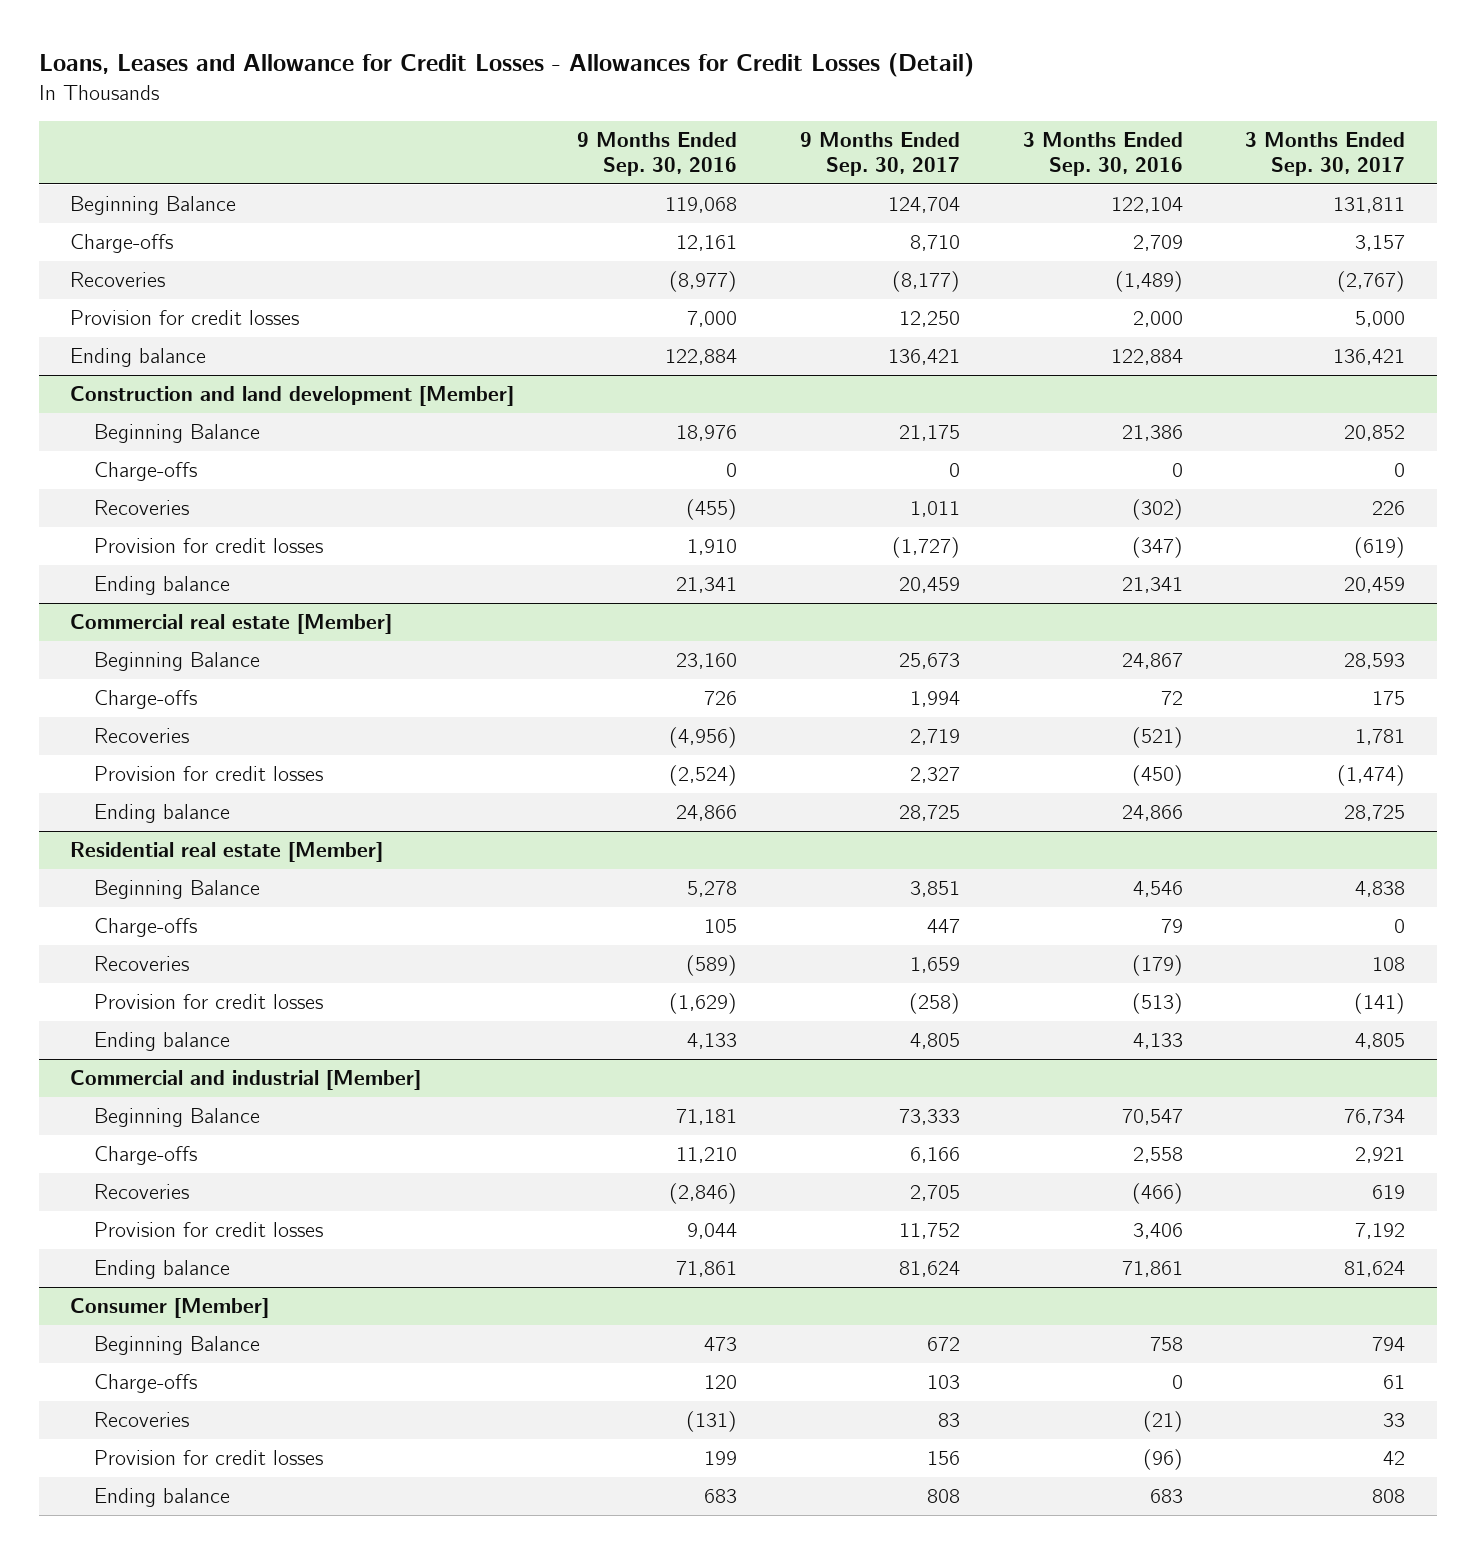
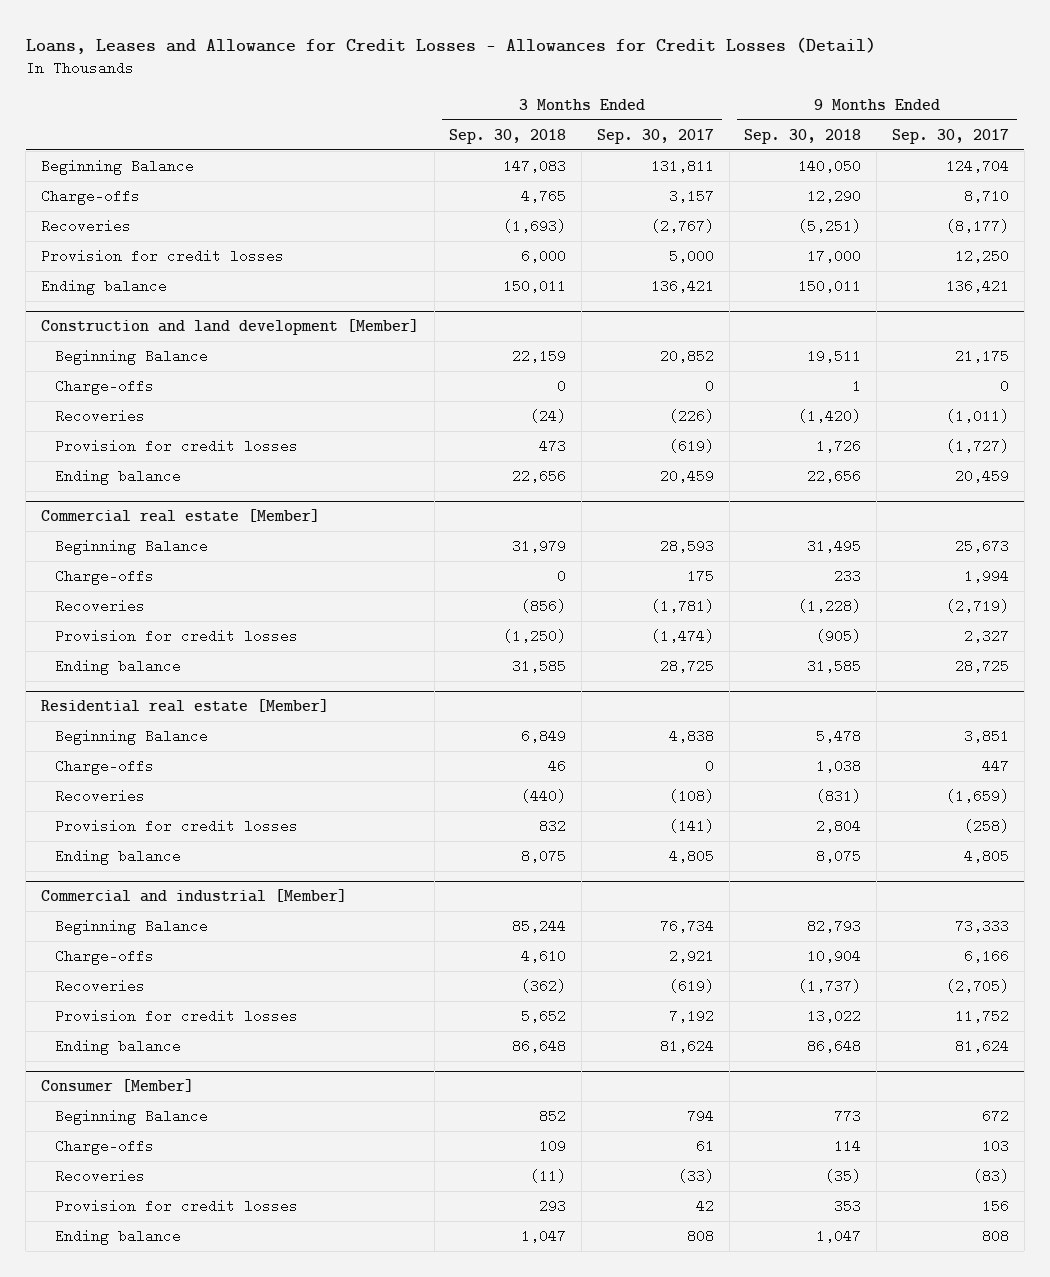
[577,131,738,176] 9 Months Ended Sep. 30, 2016 -> none
[1022,131,1183,176] 3 Months Ended Sep. 30, 2016 -> none
none -> [449,128,567,144] Sep. 30, 2018
none -> [744,128,862,144] Sep. 30, 2018
[909,501,960,518] 1,011 -> [945,408,1009,423] (1,011)
[1372,501,1406,516] 226 -> [668,408,714,423] (226)
[909,729,960,746] 2,719 -> [945,598,1009,613] (2,719)
[1355,729,1406,746] 1,781 -> [650,598,714,613] (1,781)
[909,957,960,974] 1,659 -> [945,788,1009,803] (1,659)
[1372,957,1406,972] 108 -> [668,788,714,803] (108)
[909,1185,960,1202] 2,705 -> [945,978,1009,993] (2,705)
[1372,1185,1406,1200] 619 -> [668,978,714,993] (619)
[937,1413,960,1428] 83 -> [972,1168,1009,1183] (83)
[1383,1413,1406,1428] 33 -> [677,1168,714,1183] (33)

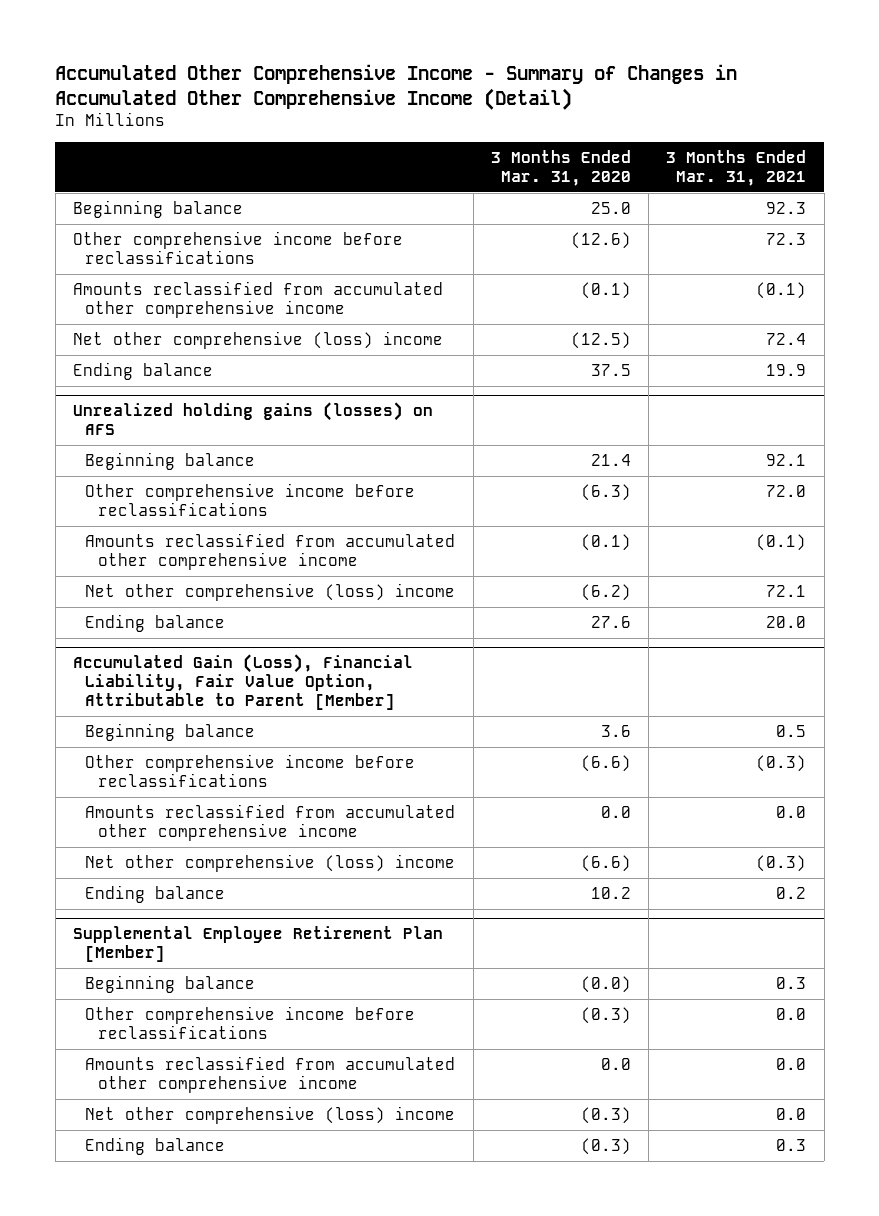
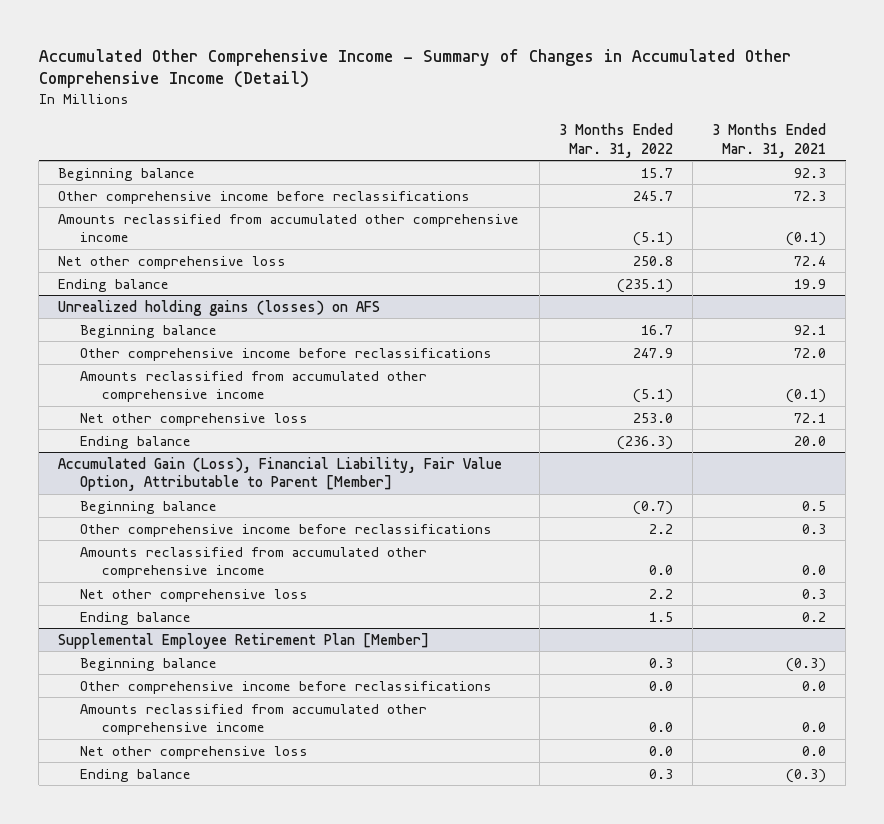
[490,149,631,186] 3 Months Ended Mar. 31, 2020 -> none
none -> [558,123,673,158] 3 Months Ended Mar. 31, 2022
[72,330,443,349] Net other comprehensive (loss) income -> [58,255,287,269] Net other comprehensive loss
[85,582,456,601] Net other comprehensive (loss) income -> [80,412,309,426] Net other comprehensive loss
[756,754,807,772] (0.3) -> [801,523,826,534] 0.3
[85,853,456,872] Net other comprehensive (loss) income -> [80,588,309,602] Net other comprehensive loss
[756,854,807,872] (0.3) -> [801,588,826,599] 0.3
[776,976,807,989] 0.3 -> [785,657,826,672] (0.3)
[85,1105,456,1124] Net other comprehensive (loss) income -> [80,745,309,759] Net other comprehensive loss
[776,1138,807,1151] 0.3 -> [785,768,826,783] (0.3)

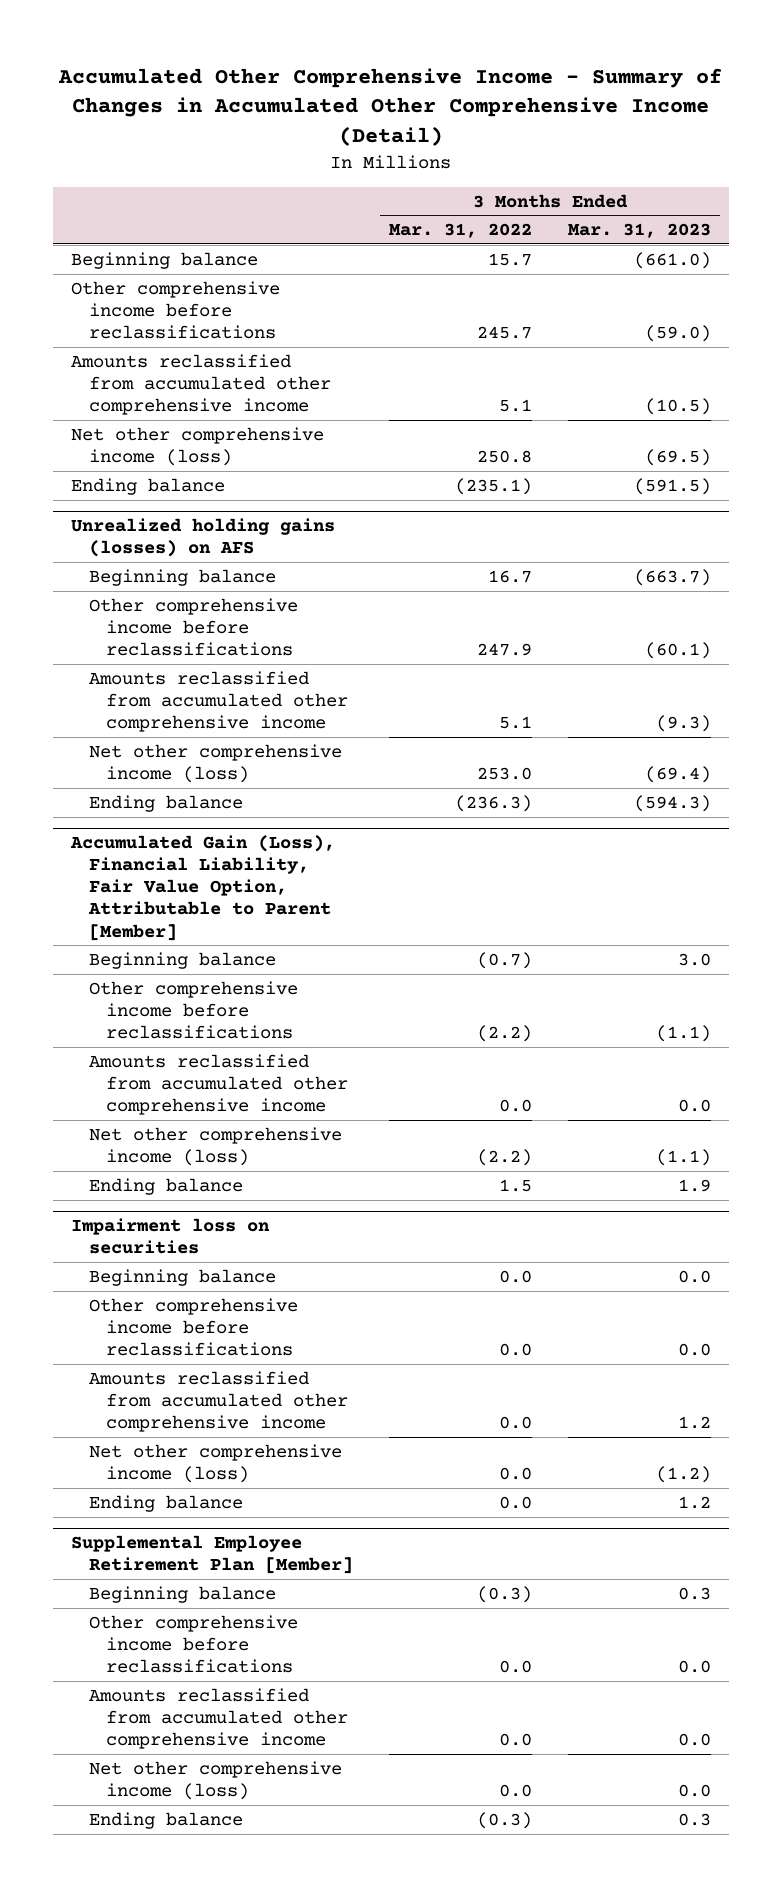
[711,123,826,158] 3 Months Ended Mar. 31, 2021 -> none
none -> [567,223,711,239] Mar. 31, 2023
[632,232,673,247] (5.1) -> [498,399,532,413] 5.1
[58,255,287,269] Net other comprehensive loss -> [70,426,324,466] Net other comprehensive income (loss)
[632,389,673,404] (5.1) -> [498,716,532,730] 5.1
[80,412,309,426] Net other comprehensive loss -> [88,743,342,783] Net other comprehensive income (loss)
[648,523,673,534] 2.2 -> [476,1025,532,1043] (2.2)
[80,588,309,602] Net other comprehensive loss -> [88,1126,342,1166] Net other comprehensive income (loss)
[648,588,673,599] 2.2 -> [476,1148,532,1166] (2.2)
none -> [70,1217,270,1255] Impairment loss on securities
none -> [88,1268,276,1286] Beginning balance
none -> [88,1297,298,1357] Other comprehensive income before reclassifications
none -> [88,1370,349,1433] Amounts reclassified from accumulated other comprehensive income
none -> [88,1443,342,1483] Net other comprehensive income (loss)
none -> [88,1494,243,1512] Ending balance
[648,657,673,668] 0.3 -> [476,1585,532,1603] (0.3)
[80,745,309,759] Net other comprehensive loss -> [88,1760,342,1800] Net other comprehensive income (loss)
[648,768,673,779] 0.3 -> [476,1811,532,1829] (0.3)

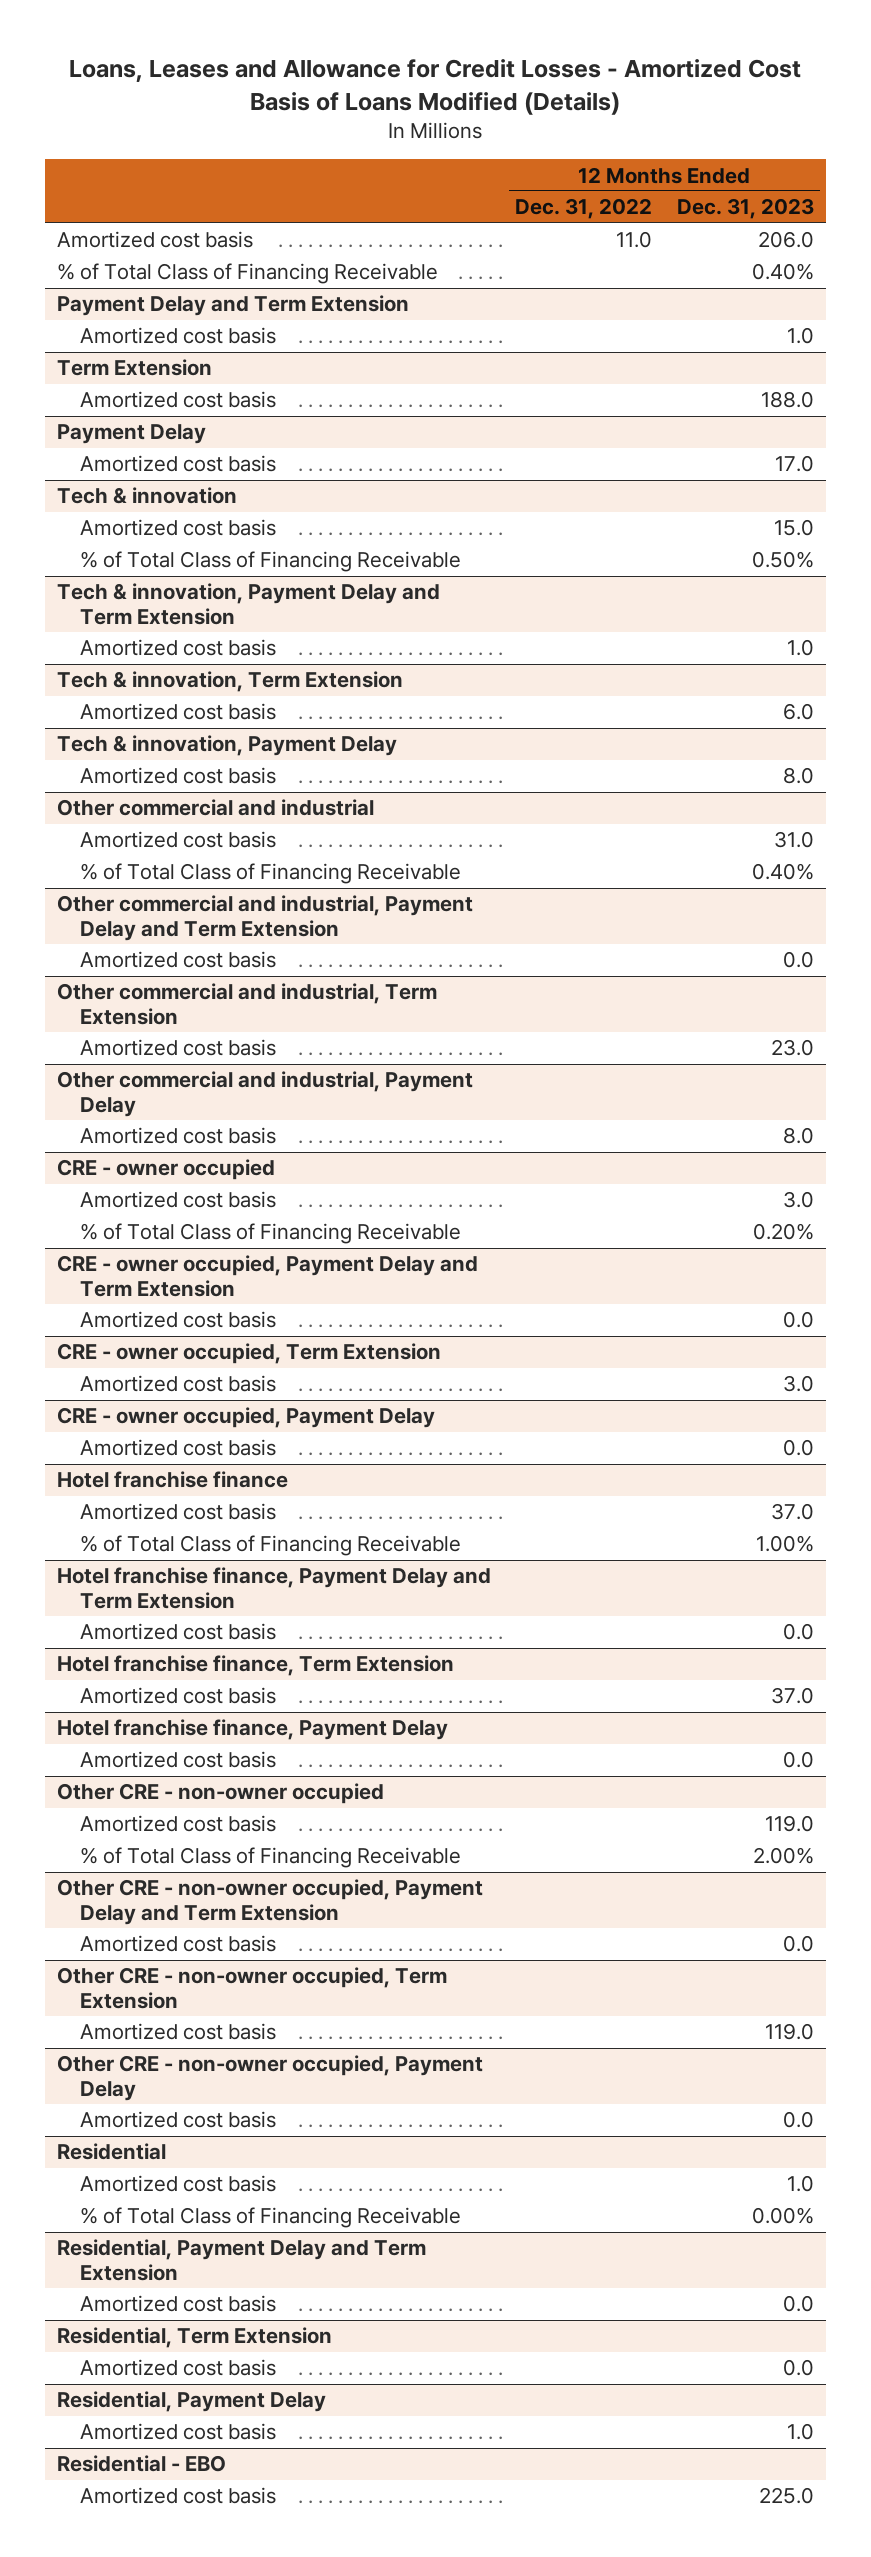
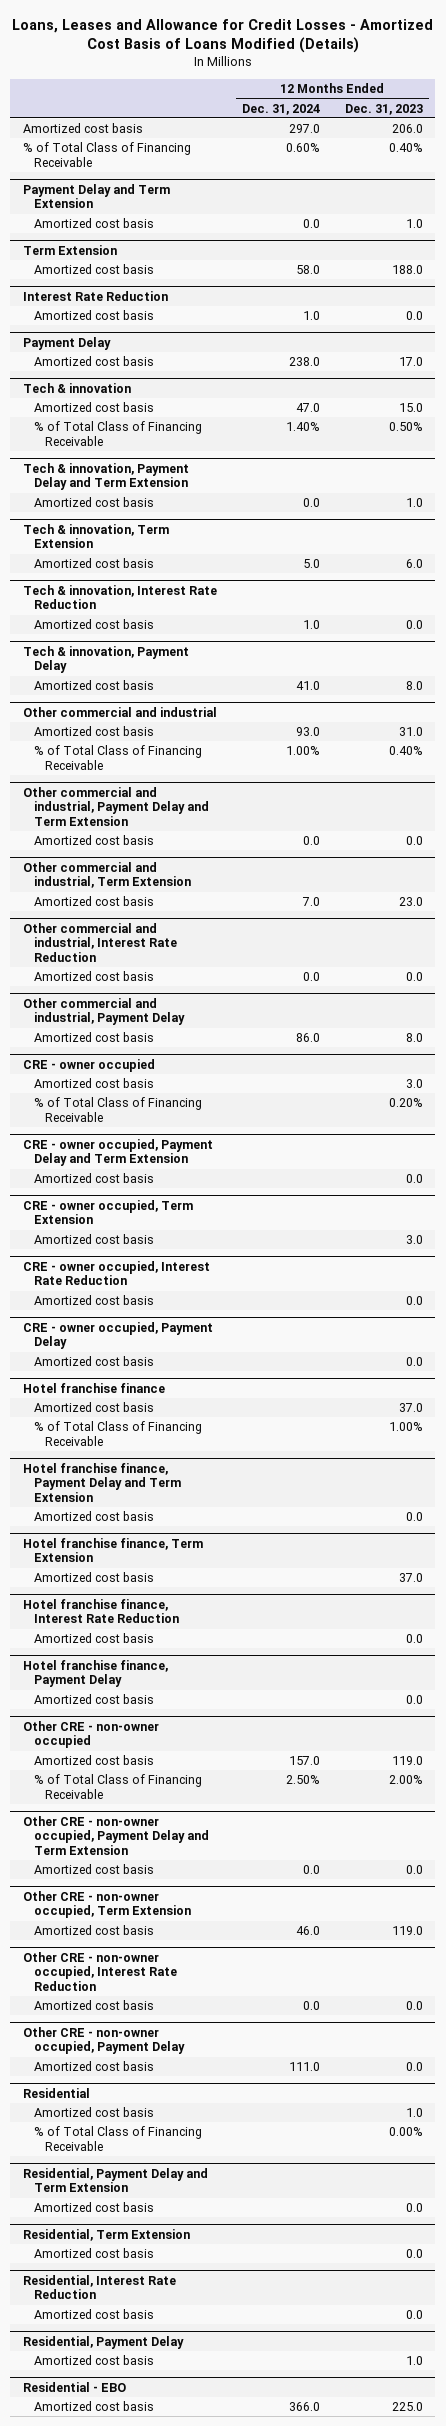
[515,198,653,220] Dec. 31, 2022 -> none
none -> [241,103,320,115] Dec. 31, 2024
none -> [22,290,168,301] Interest Rate Reduction
none -> [33,310,154,321] Amortized cost basis
none -> [22,584,217,610] Tech & innovation, Interest Rate Reduction
none -> [33,619,154,630] Amortized cost basis
none -> [22,922,177,963] Other commercial and industrial, Interest Rate Reduction
none -> [33,971,154,982] Amortized cost basis
none -> [22,1260,210,1286] CRE - owner occupied, Interest Rate Reduction
none -> [33,1295,154,1306] Amortized cost basis
none -> [22,1598,179,1624] Hotel franchise finance, Interest Rate Reduction
none -> [33,1633,154,1644] Amortized cost basis
none -> [22,1951,177,1992] Other CRE - non-owner occupied, Interest Rate Reduction
none -> [33,2000,154,2011] Amortized cost basis
none -> [22,2274,176,2300] Residential, Interest Rate Reduction
none -> [33,2309,154,2320] Amortized cost basis

